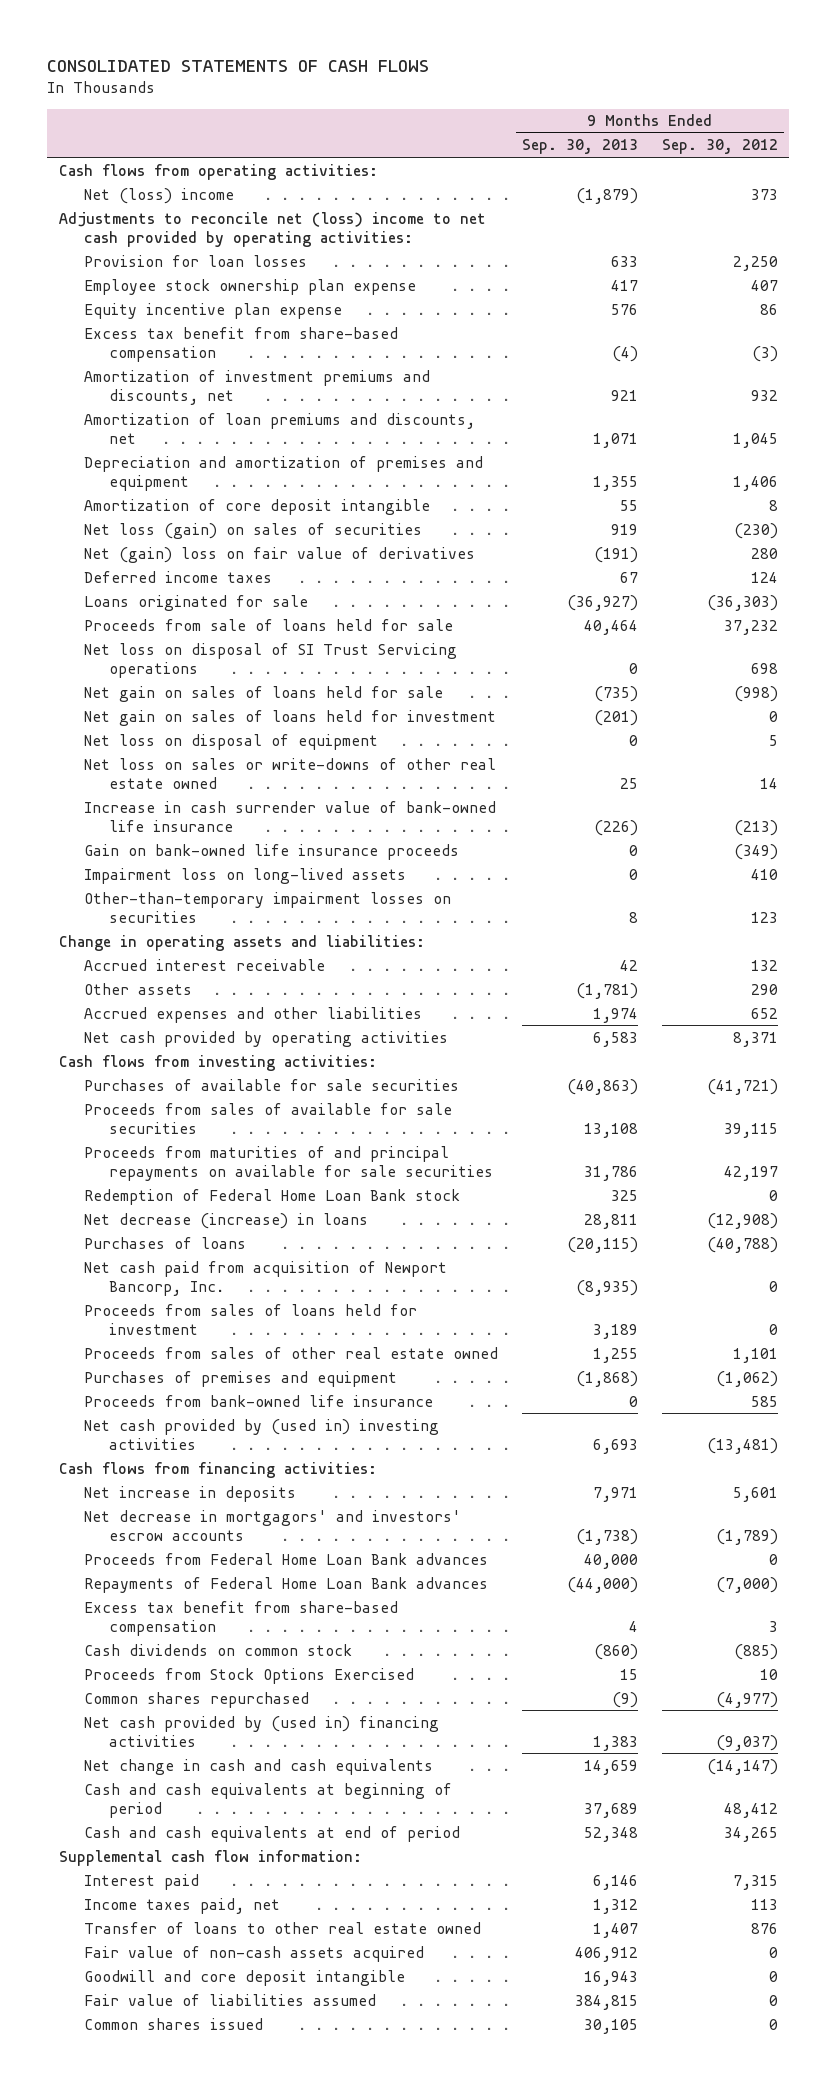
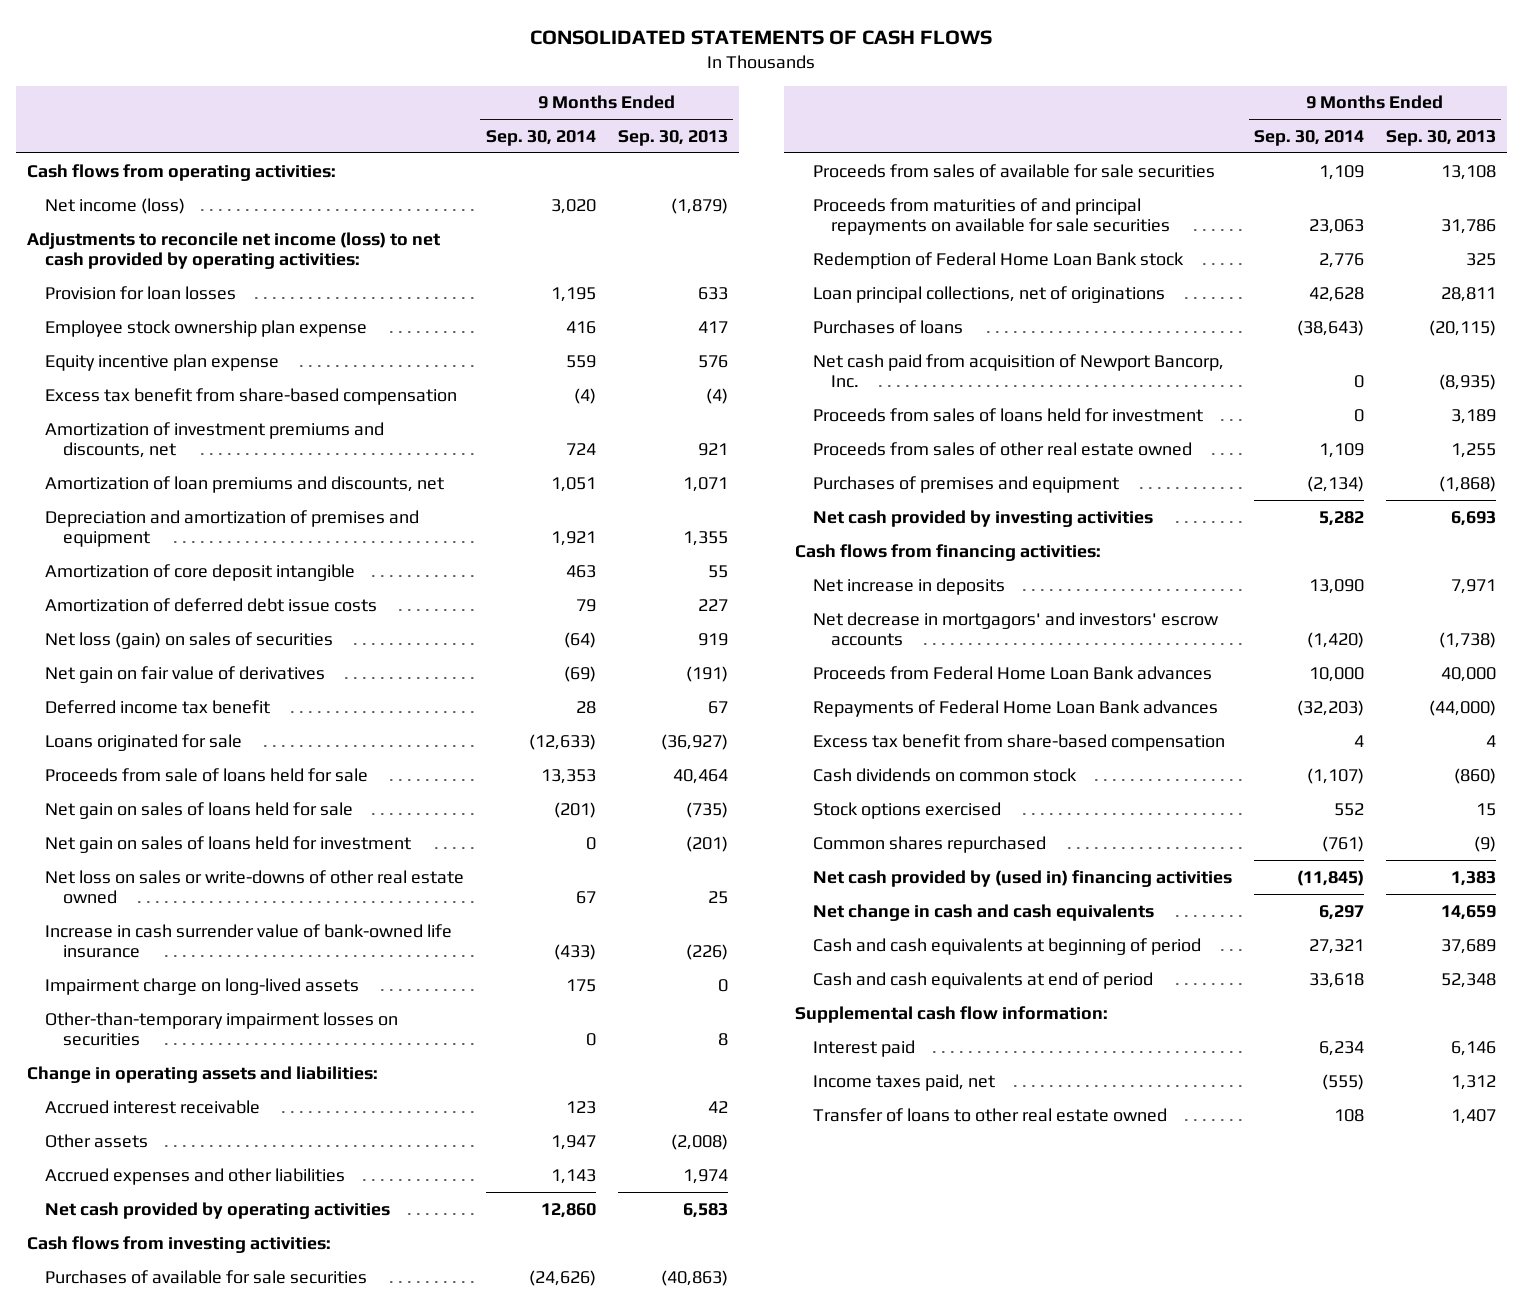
[661,139,778,155] Sep. 30, 2012 -> none
none -> [485,129,596,146] Sep. 30, 2014
[84,187,235,204] Net (loss) income -> [45,197,186,214] Net income (loss)
[59,211,487,247] Adjustments to reconcile net (loss) income to net cash provided by operating activities: -> [26,231,440,270] Adjustments to reconcile net income (loss) to net cash provided by operating activities:
none -> [45,597,378,612] Amortization of deferred debt issue costs
[84,546,476,563] Net (gain) loss on fair value of derivatives -> [45,665,326,683] Net gain on fair value of derivatives
[84,570,273,583] Deferred income taxes -> [45,699,271,714] Deferred income tax benefit
[84,642,458,678] Net loss on disposal of SI Trust Servicing operations -> none
[84,733,379,750] Net loss on disposal of equipment -> none
[84,843,460,860] Gain on bank-owned life insurance proceeds -> none
[84,867,407,884] Impairment loss on long-lived assets -> [45,977,360,995] Impairment charge on long-lived assets
[575,982,638,999] (1,781) -> [670,1133,728,1150] (2,008)
[84,1212,369,1229] Net decrease (increase) in loans -> [813,285,1166,303] Loan principal collections, net of originations
[84,1394,434,1407] Proceeds from bank-owned life insurance -> none
[84,1418,440,1450] Net cash provided by (used in) investing activities -> [813,509,1154,527] Net cash provided by investing activities
[84,1667,415,1684] Proceeds from Stock Options Exercised -> [813,801,1002,819] Stock options exercised
[84,1945,425,1962] Fair value of non-cash assets acquired -> none
[84,1969,406,1986] Goodwill and core deposit intangible -> none
[84,1993,377,2006] Fair value of liabilities assumed -> none
[84,2017,264,2030] Common shares issued -> none

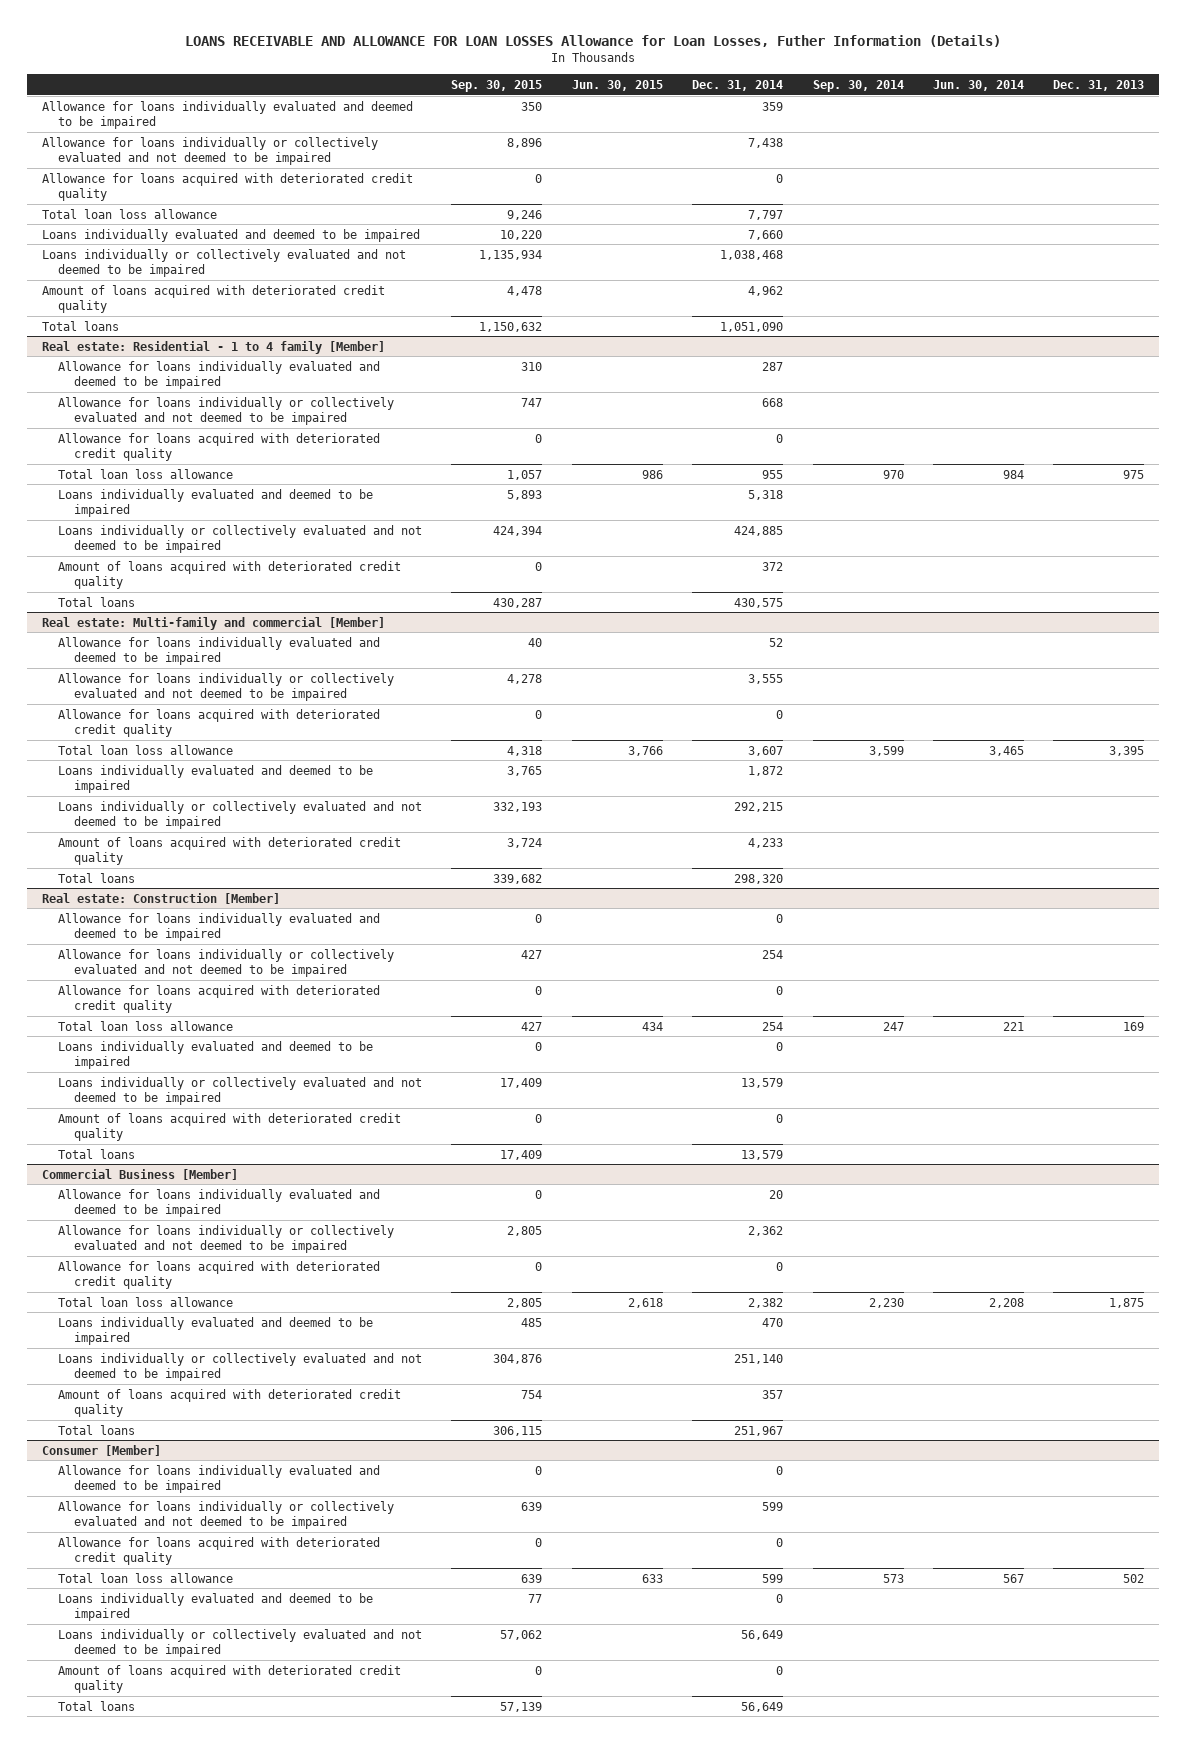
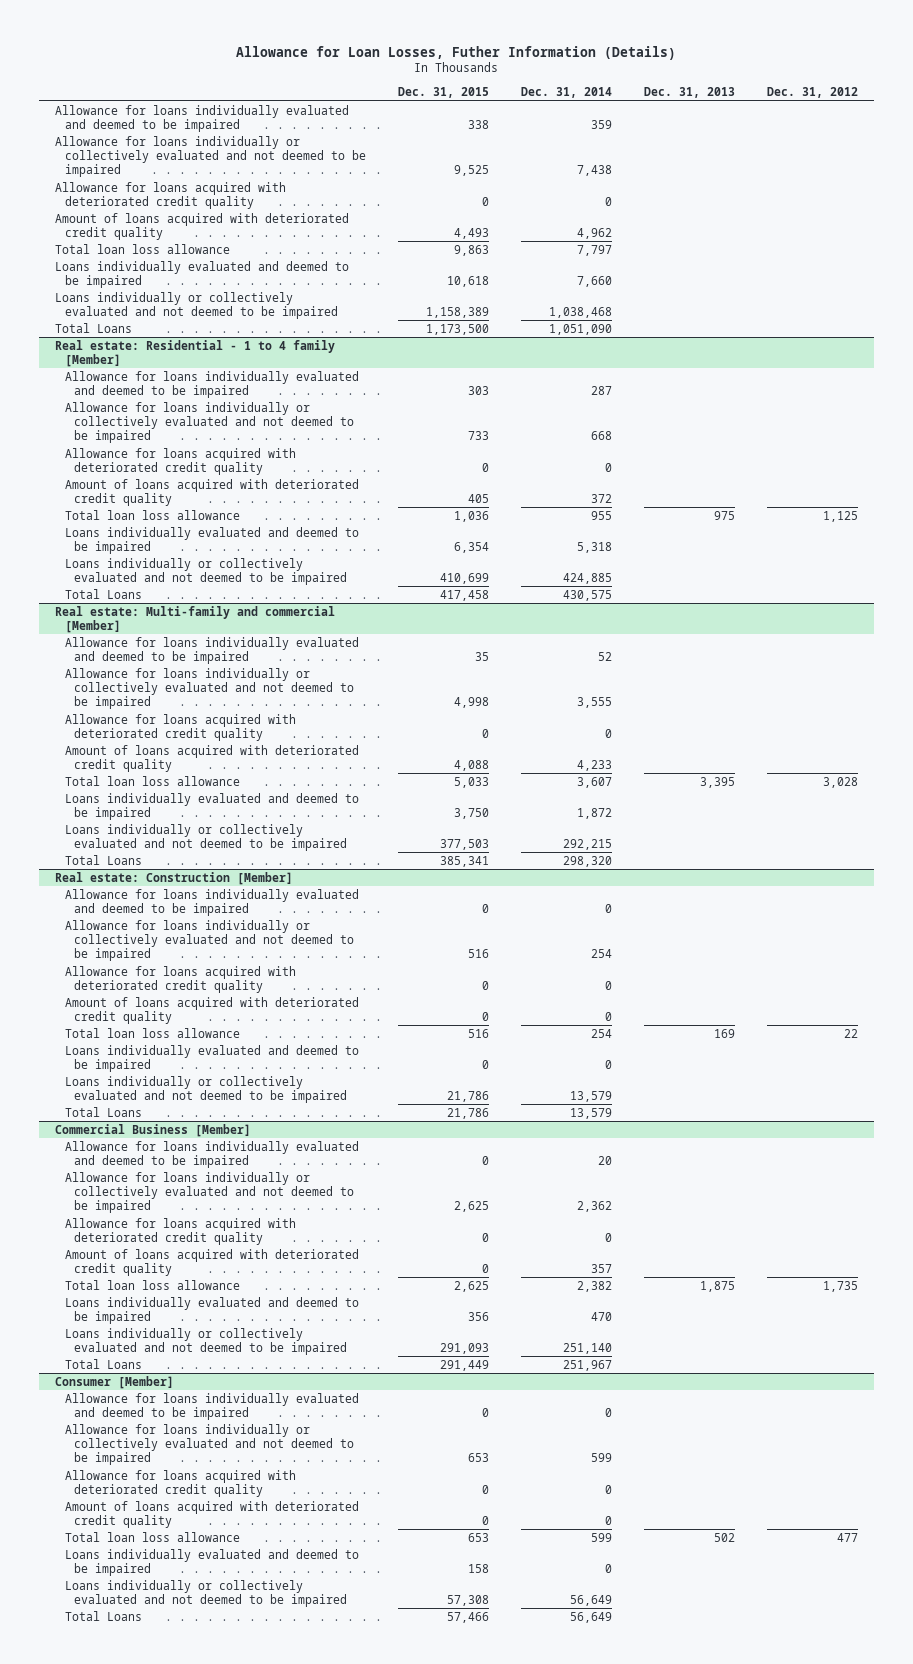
[185,34,1002,47] LOANS RECEIVABLE AND ALLOWANCE FOR LOAN LOSSES Allowance for Loan Losses, Futher Information (Details) -> [236,45,677,60] Allowance for Loan Losses, Futher Information (Details)
[451,79,543,92] Sep. 30, 2015 -> none
[571,79,663,91] Jun. 30, 2015 -> none
[812,79,904,92] Sep. 30, 2014 -> none
[932,79,1024,91] Jun. 30, 2014 -> none
none -> [397,86,489,98] Dec. 31, 2015
none -> [766,86,858,98] Dec. 31, 2012
[41,284,385,314] Amount of loans acquired with deteriorated credit quality -> [55,212,350,240] Amount of loans acquired with deteriorated credit quality
[41,320,119,331] Total loans -> [55,322,133,333] Total Loans
[57,560,401,590] Amount of loans acquired with deteriorated credit quality -> [64,478,359,506] Amount of loans acquired with deteriorated credit quality
[57,596,135,607] Total loans -> [64,588,142,599] Total Loans
[57,836,401,866] Amount of loans acquired with deteriorated credit quality -> [64,744,359,772] Amount of loans acquired with deteriorated credit quality
[57,872,135,883] Total loans -> [64,854,142,865] Total Loans
[57,1112,401,1142] Amount of loans acquired with deteriorated credit quality -> [64,996,359,1024] Amount of loans acquired with deteriorated credit quality
[57,1148,135,1159] Total loans -> [64,1106,142,1117] Total Loans
[57,1388,401,1418] Amount of loans acquired with deteriorated credit quality -> [64,1248,359,1276] Amount of loans acquired with deteriorated credit quality
[57,1424,135,1435] Total loans -> [64,1358,142,1369] Total Loans
[57,1664,401,1694] Amount of loans acquired with deteriorated credit quality -> [64,1500,359,1528] Amount of loans acquired with deteriorated credit quality
[57,1700,135,1711] Total loans -> [64,1610,142,1621] Total Loans

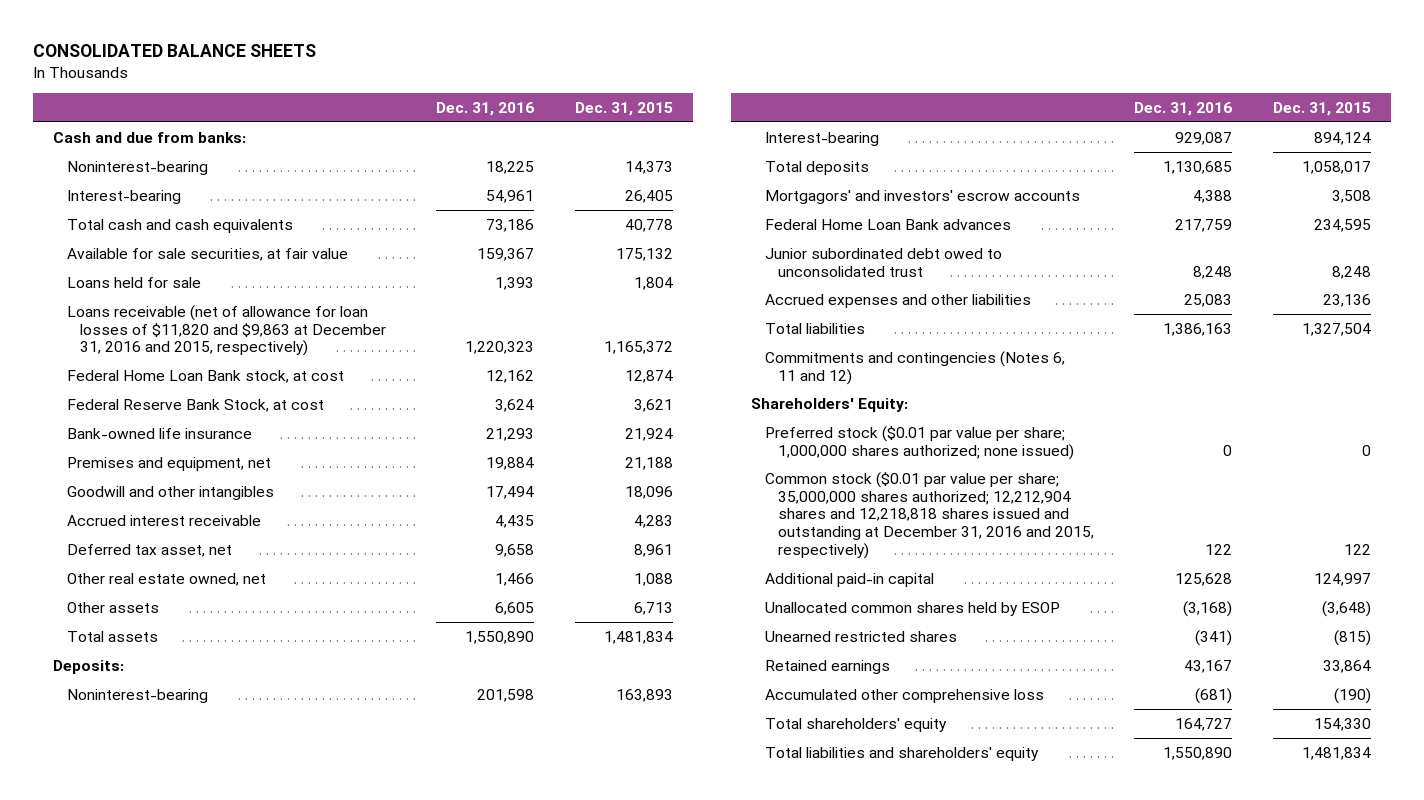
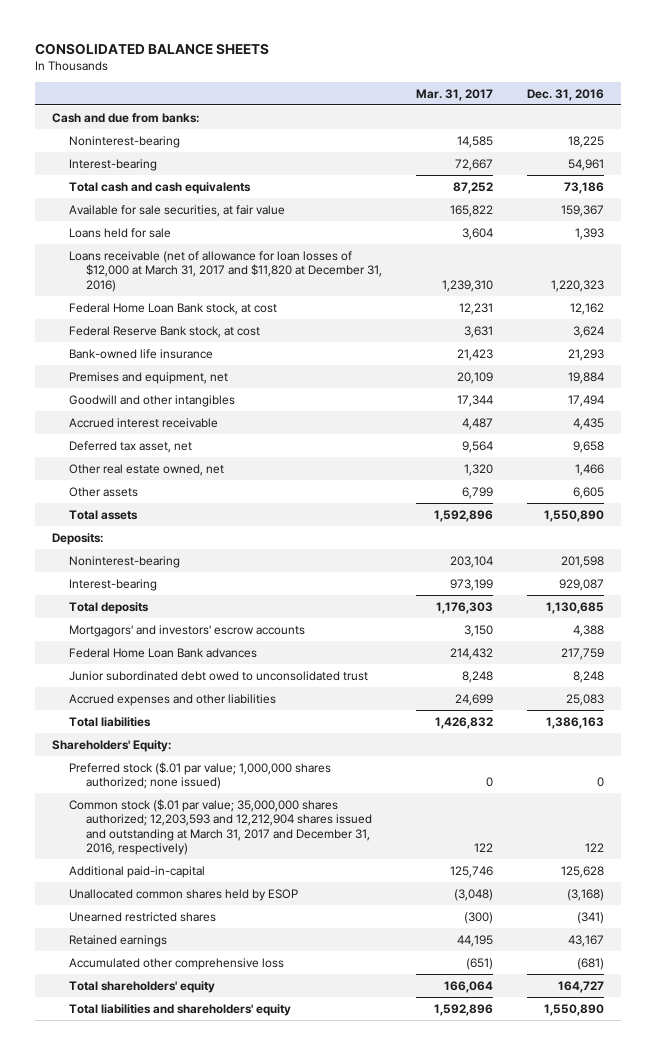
[574,101,673,116] Dec. 31, 2015 -> none
none -> [416,88,494,101] Mar. 31, 2017
[66,304,386,357] Loans receivable (net of allowance for loan losses of $11,820 and $9,863 at December 31, 2016 and 2015, respectively) -> [69,250,383,292] Loans receivable (net of allowance for loan losses of $12,000 at March 31, 2017 and $11,820 at December 31, 2016)
[66,398,324,412] Federal Reserve Bank Stock, at cost -> [69,325,261,338] Federal Reserve Bank stock, at cost
[764,350,1065,385] Commitments and contingencies (Notes 6, 11 and 12) -> none
[764,425,1074,460] Preferred stock ($0.01 par value per share; 1,000,000 shares authorized; none issued) -> [69,761,332,790] Preferred stock ($.01 par value; 1,000,000 shares authorized; none issued)
[764,471,1094,559] Common stock ($0.01 par value per share; 35,000,000 shares authorized; 12,212,904 shares and 12,218,818 shares issued and outstanding at December 31, 2016 and 2015, respectively) -> [69,798,373,856] Common stock ($.01 par value; 35,000,000 shares authorized; 12,203,593 and 12,212,904 shares issued and outstanding at March 31, 2017 and December 31, 2016, respectively)
[764,572,934,587] Additional paid-in capital -> [69,865,206,878] Additional paid-in-capital

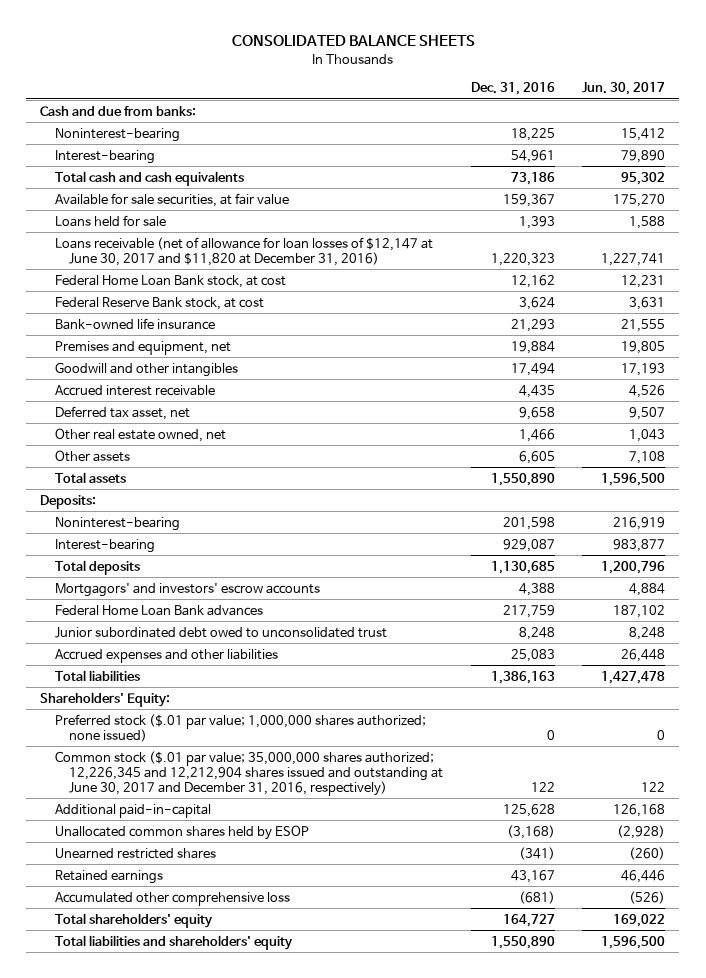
[416,88,494,101] Mar. 31, 2017 -> none
none -> [582,82,666,96] Jun. 30, 2017
[69,250,383,292] Loans receivable (net of allowance for loan losses of $12,000 at March 31, 2017 and $11,820 at December 31, 2016) -> [54,236,433,266] Loans receivable (net of allowance for loan losses of $12,147 at June 30, 2017 and $11,820 at December 31, 2016)
[69,798,373,856] Common stock ($.01 par value; 35,000,000 shares authorized; 12,203,593 and 12,212,904 shares issued and outstanding at March 31, 2017 and December 31, 2016, respectively) -> [54,750,443,797] Common stock ($.01 par value; 35,000,000 shares authorized; 12,226,345 and 12,212,904 shares issued and outstanding at June 30, 2017 and December 31, 2016, respectively)

